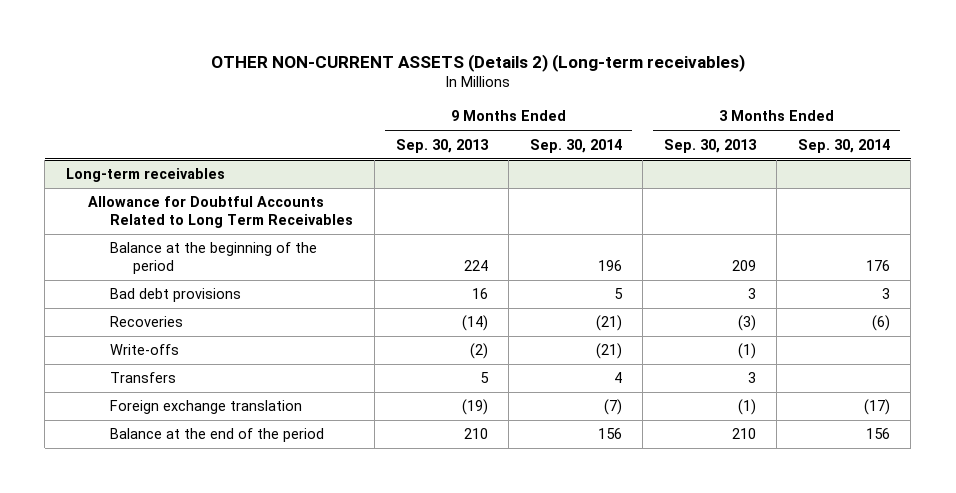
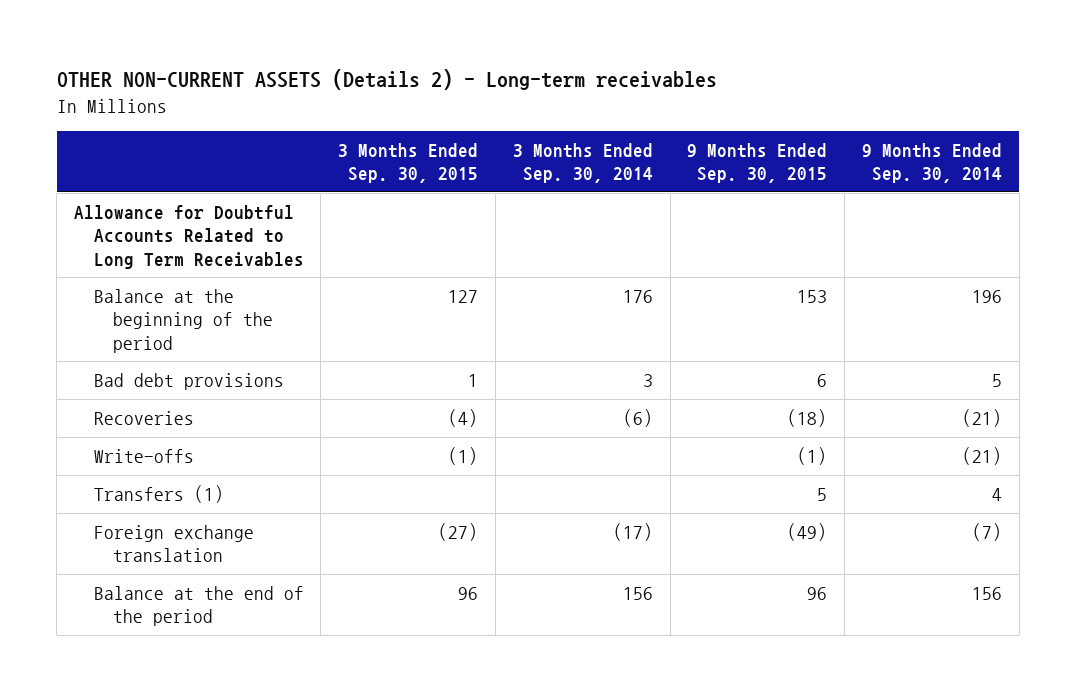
[210,53,745,72] OTHER NON-CURRENT ASSETS (Details 2) (Long-term receivables) -> [56,69,717,91] OTHER NON-CURRENT ASSETS (Details 2) - Long-term receivables
[395,138,489,153] Sep. 30, 2013 -> none
[663,138,757,153] Sep. 30, 2013 -> none
none -> [338,142,479,183] 3 Months Ended Sep. 30, 2015
none -> [687,142,828,183] 9 Months Ended Sep. 30, 2015
[66,168,226,183] Long-term receivables -> none
[110,372,177,384] Transfers -> [93,484,224,503] Transfers (1)

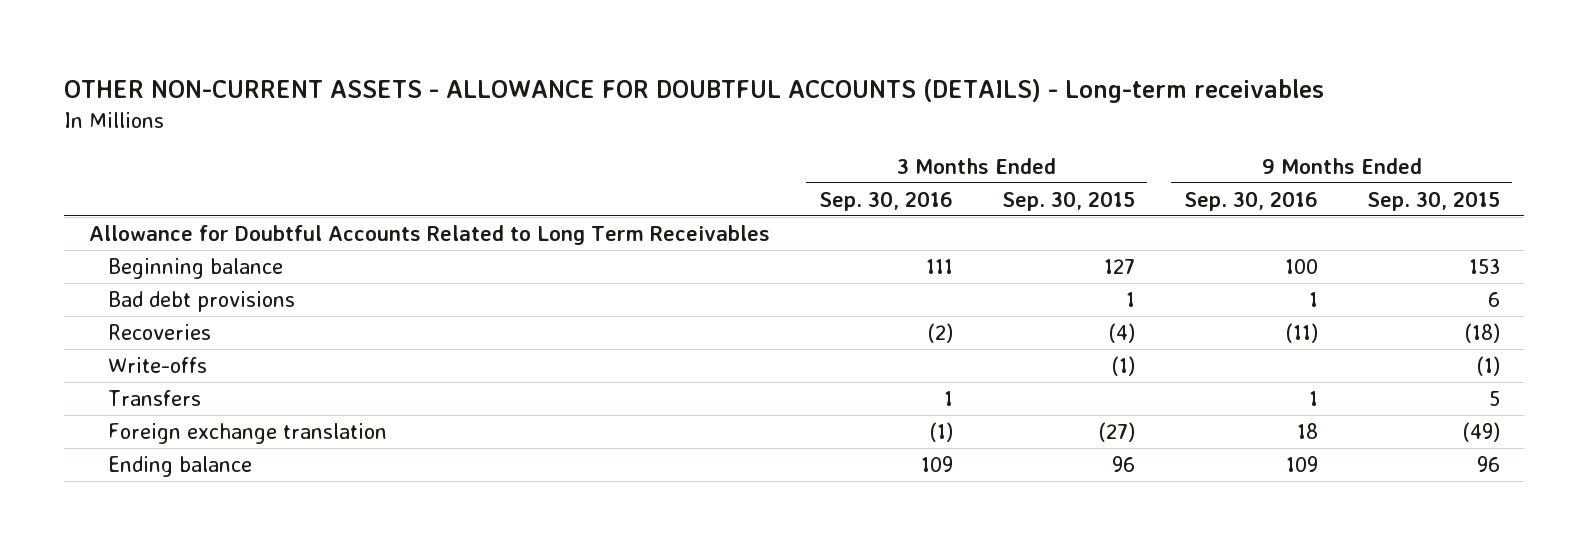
[56,69,717,91] OTHER NON-CURRENT ASSETS (Details 2) - Long-term receivables -> [64,79,1325,104] OTHER NON-CURRENT ASSETS - ALLOWANCE FOR DOUBTFUL ACCOUNTS (DETAILS) - Long-term receivables
[512,142,653,183] 3 Months Ended Sep. 30, 2014 -> none
[862,142,1003,183] 9 Months Ended Sep. 30, 2014 -> none
none -> [818,190,953,211] Sep. 30, 2016
none -> [1183,190,1318,211] Sep. 30, 2016
[93,288,274,353] Balance at the beginning of the period -> [108,257,284,279] Beginning balance
[93,484,224,503] Transfers (1) -> [108,389,202,406] Transfers
[93,585,304,627] Balance at the end of the period -> [108,455,253,477] Ending balance

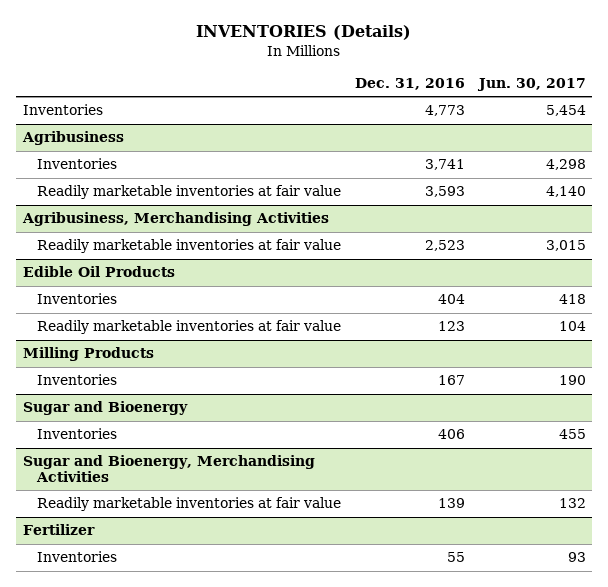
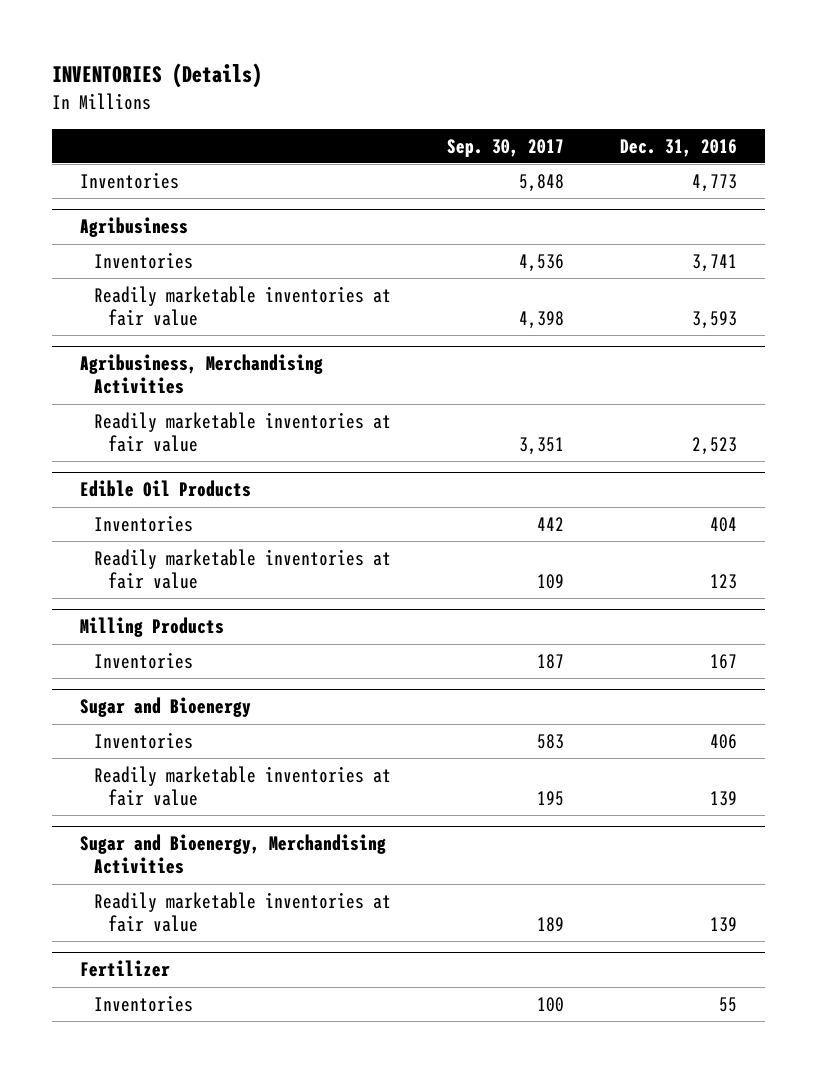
[476,78,586,92] Jun. 30, 2017 -> none
none -> [446,138,564,157] Sep. 30, 2017
none -> [93,765,391,806] Readily marketable inventories at fair value

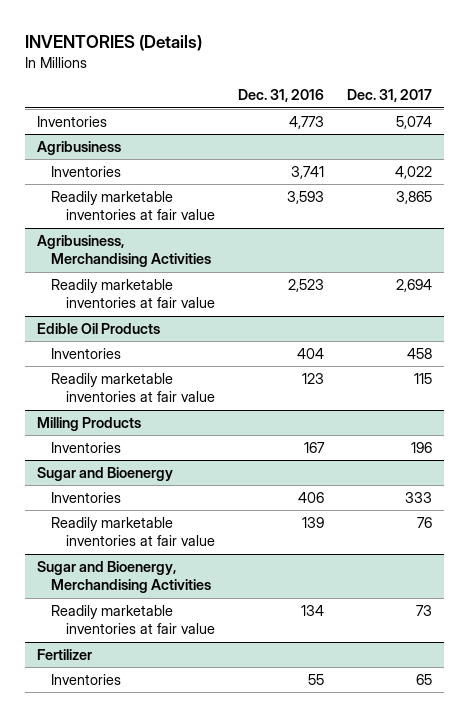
[446,138,564,157] Sep. 30, 2017 -> none
none -> [347,89,433,103] Dec. 31, 2017
[709,916,737,932] 139 -> [300,605,324,617] 134

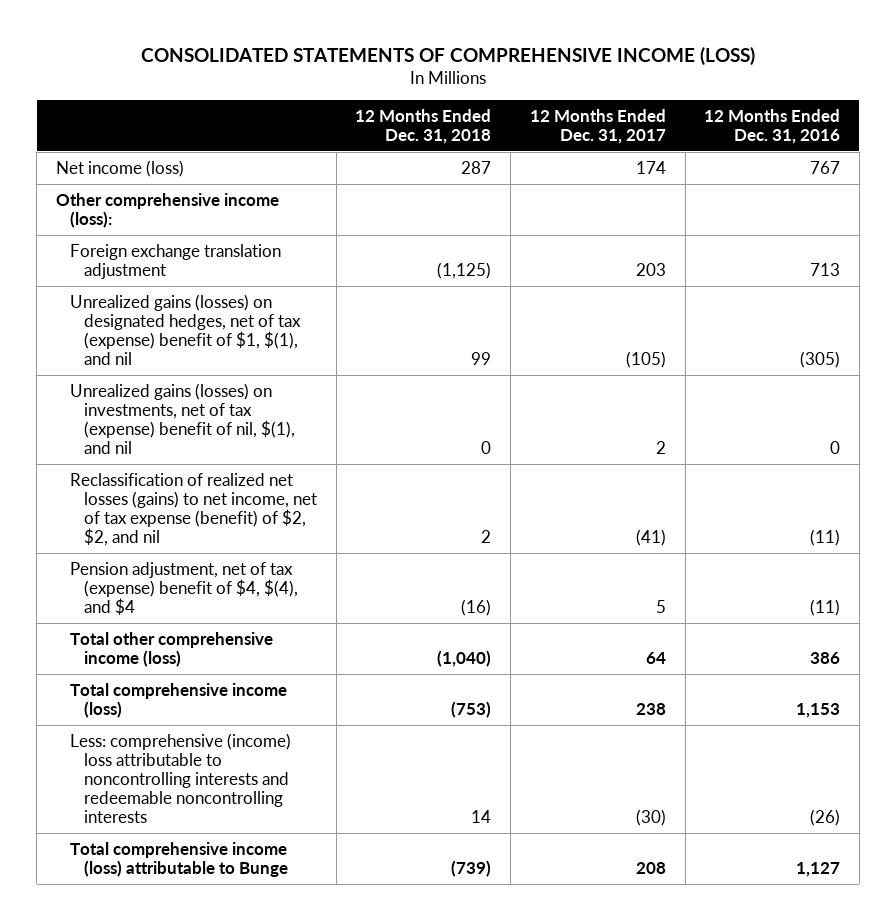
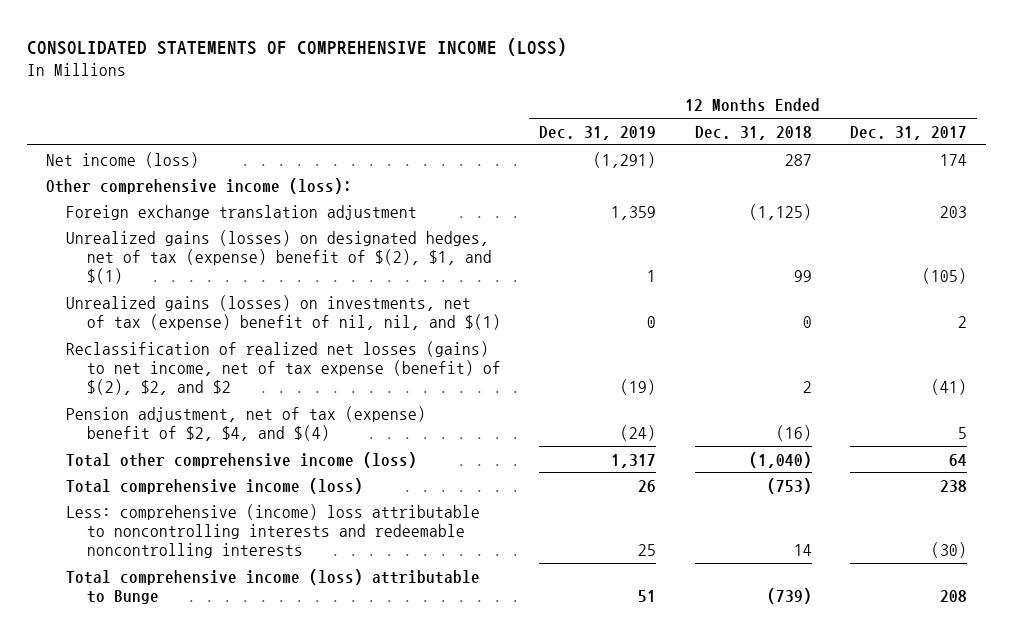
[704,108,841,144] 12 Months Ended Dec. 31, 2016 -> none
none -> [539,125,657,140] Dec. 31, 2019
[69,293,302,365] Unrealized gains (losses) on designated hedges, net of tax (expense) benefit of $1, $(1), and nil -> [66,229,492,285] Unrealized gains (losses) on designated hedges, net of tax (expense) benefit of $(2), $1, and $(1)
[69,382,296,454] Unrealized gains (losses) on investments, net of tax (expense) benefit of nil, $(1), and nil -> [66,294,501,330] Unrealized gains (losses) on investments, net of tax (expense) benefit of nil, nil, and $(1)
[69,472,318,546] Reclassification of realized net losses (gains) to net income, net of tax expense (benefit) of $2, $2, and nil -> [66,340,501,396] Reclassification of realized net losses (gains) to net income, net of tax expense (benefit) of $(2), $2, and $2
[69,561,299,615] Pension adjustment, net of tax (expense) benefit of $4, $(4), and $4 -> [66,405,427,441] Pension adjustment, net of tax (expense) benefit of $2, $4, and $(4)

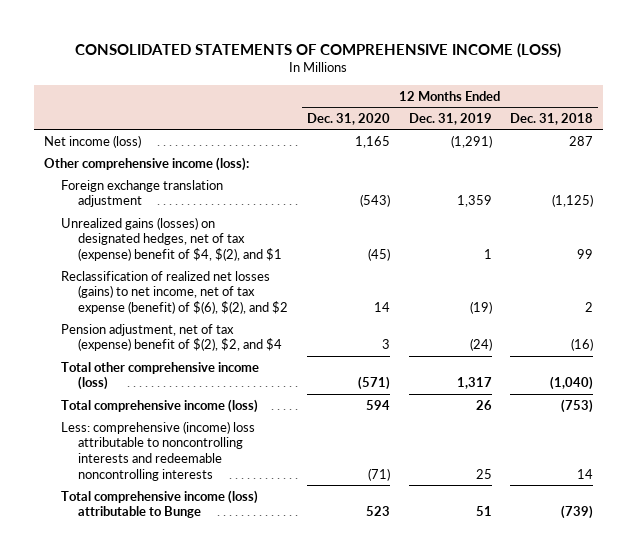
[850,125,968,140] Dec. 31, 2017 -> none
none -> [306,113,390,126] Dec. 31, 2020
[66,294,501,330] Unrealized gains (losses) on investments, net of tax (expense) benefit of nil, nil, and $(1) -> none
[66,229,492,285] Unrealized gains (losses) on designated hedges, net of tax (expense) benefit of $(2), $1, and $(1) -> [60,216,283,261] Unrealized gains (losses) on designated hedges, net of tax (expense) benefit of $4, $(2), and $1
[66,340,501,396] Reclassification of realized net losses (gains) to net income, net of tax expense (benefit) of $(2), $2, and $2 -> [60,270,289,314] Reclassification of realized net losses (gains) to net income, net of tax expense (benefit) of $(6), $(2), and $2
[66,405,427,441] Pension adjustment, net of tax (expense) benefit of $2, $4, and $(4) -> [60,323,283,352] Pension adjustment, net of tax (expense) benefit of $(2), $2, and $4

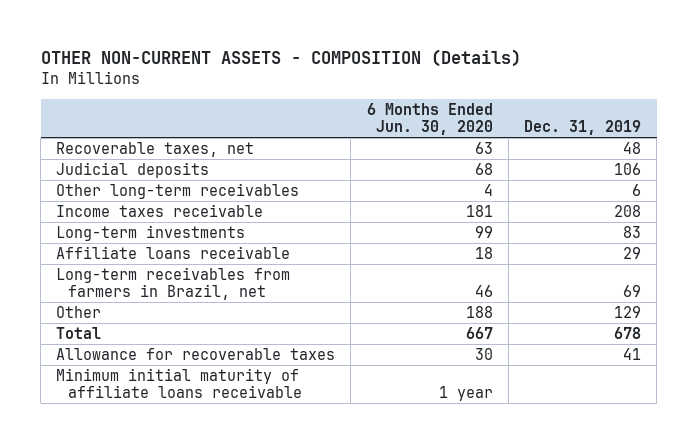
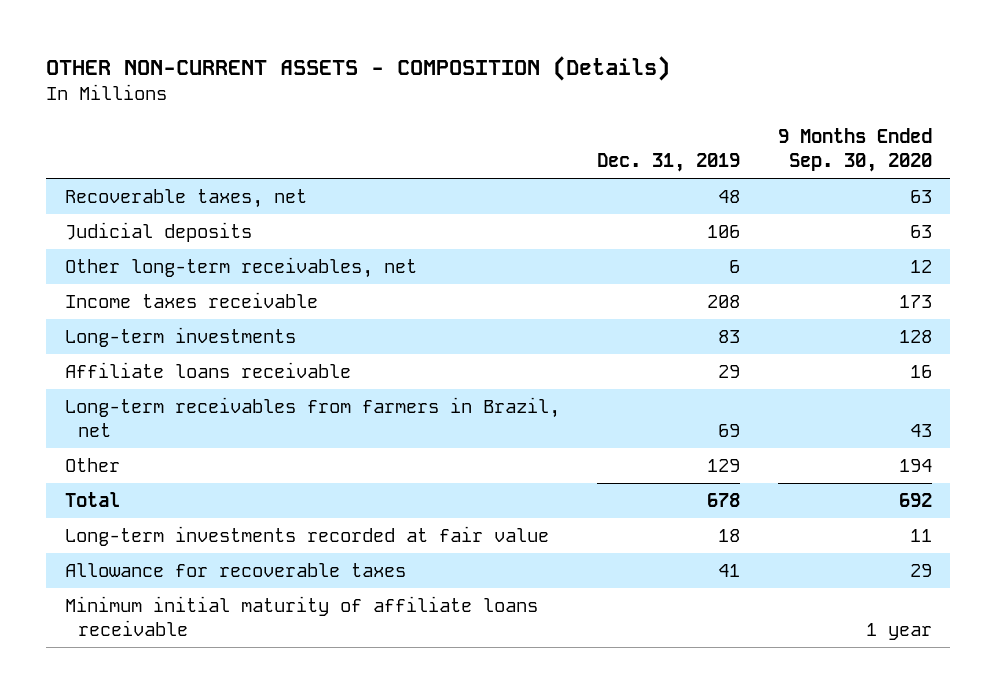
[366,102,493,136] 6 Months Ended Jun. 30, 2020 -> none
none -> [777,128,932,173] 9 Months Ended Sep. 30, 2020
[56,182,300,199] Other long-term receivables -> [64,257,417,279] Other long-term receivables, net
none -> [64,526,549,547] Long-term investments recorded at fair value

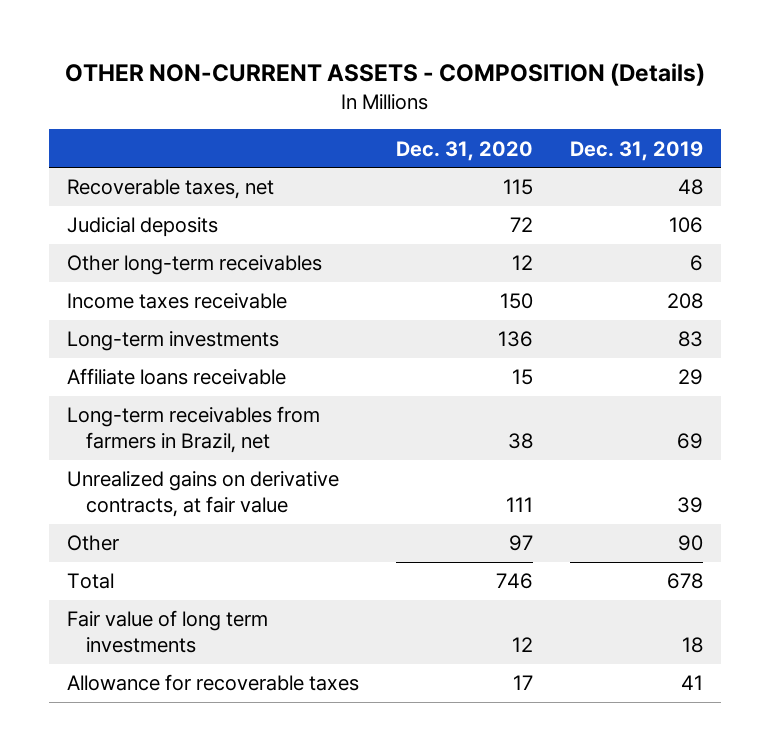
[777,128,932,173] 9 Months Ended Sep. 30, 2020 -> none
none -> [396,140,534,161] Dec. 31, 2020
[64,257,417,279] Other long-term receivables, net -> [67,255,323,276] Other long-term receivables
none -> [67,471,340,518] Unrealized gains on derivative contracts, at fair value
[707,459,741,473] 129 -> [677,535,703,552] 90
[64,526,549,547] Long-term investments recorded at fair value -> [67,610,269,654] Fair value of long term investments
[64,596,538,637] Minimum initial maturity of affiliate loans receivable -> none

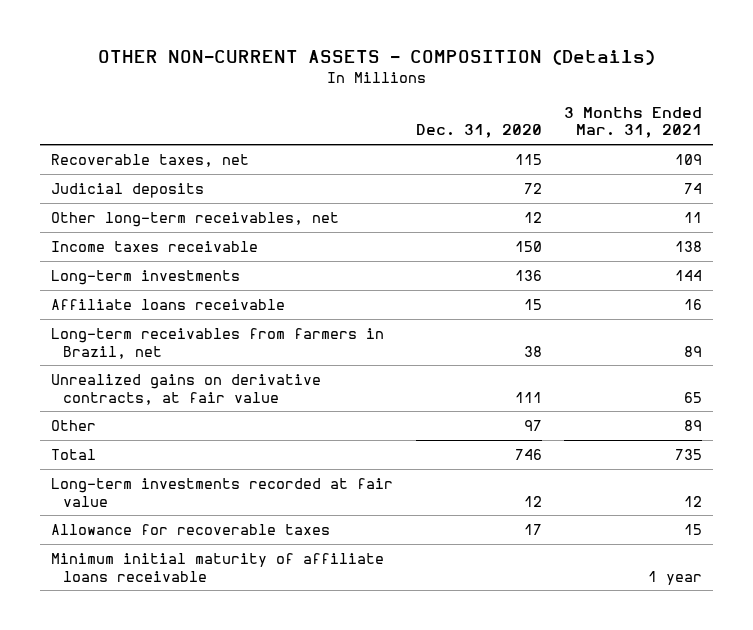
[569,140,703,161] Dec. 31, 2019 -> none
none -> [563,106,702,139] 3 Months Ended Mar. 31, 2021
[67,255,323,276] Other long-term receivables -> [51,212,340,228] Other long-term receivables, net
[67,610,269,654] Fair value of long term investments -> [51,478,394,507] Long-term investments recorded at fair value
none -> [51,553,385,582] Minimum initial maturity of affiliate loans receivable

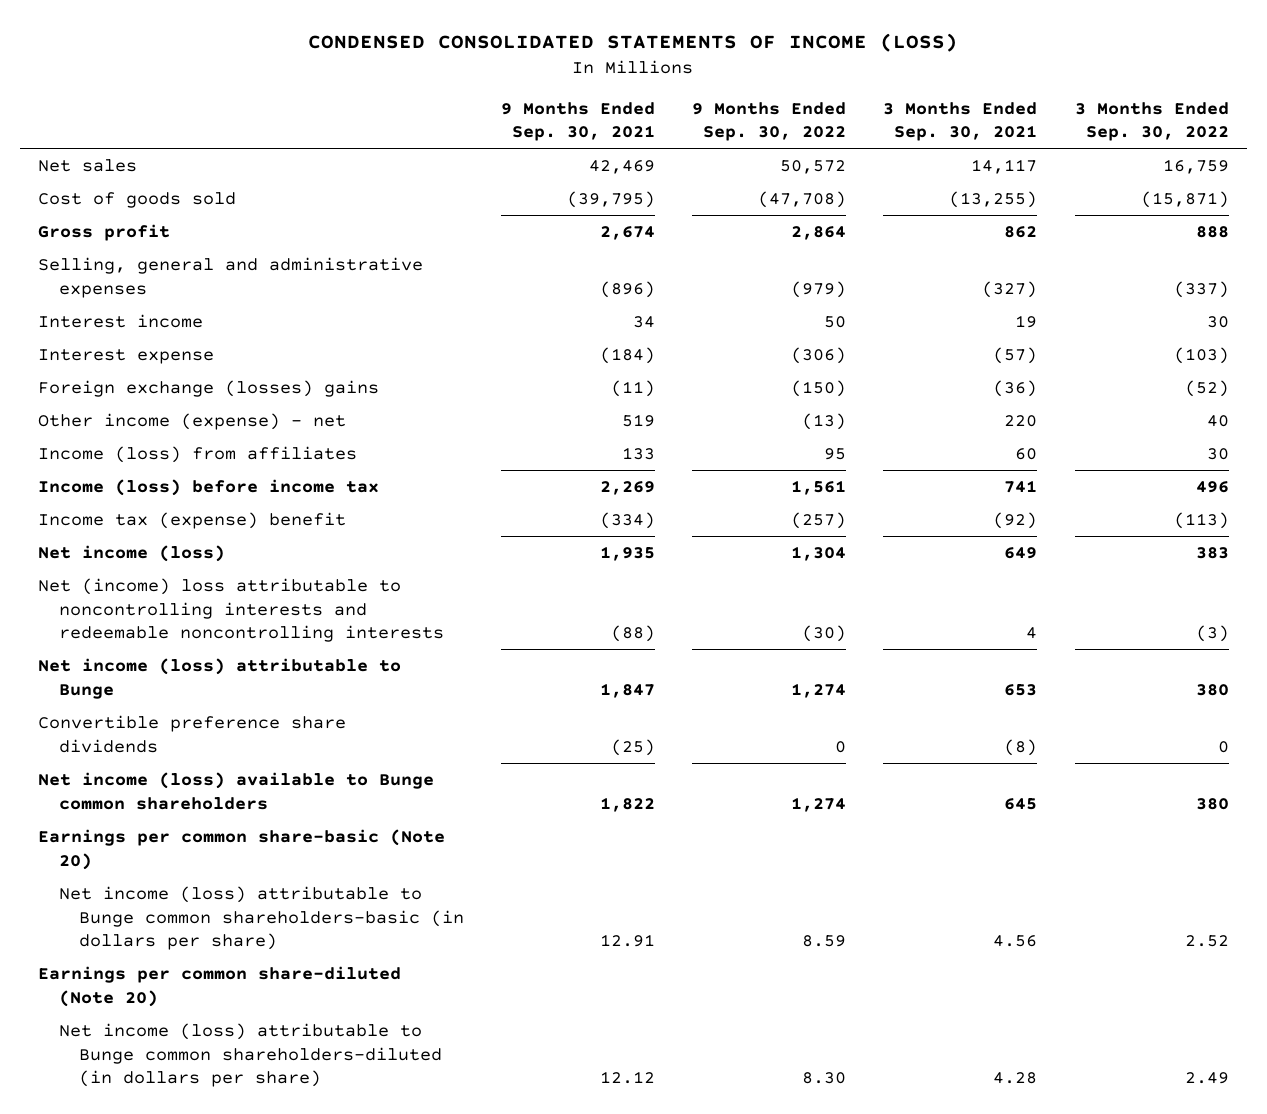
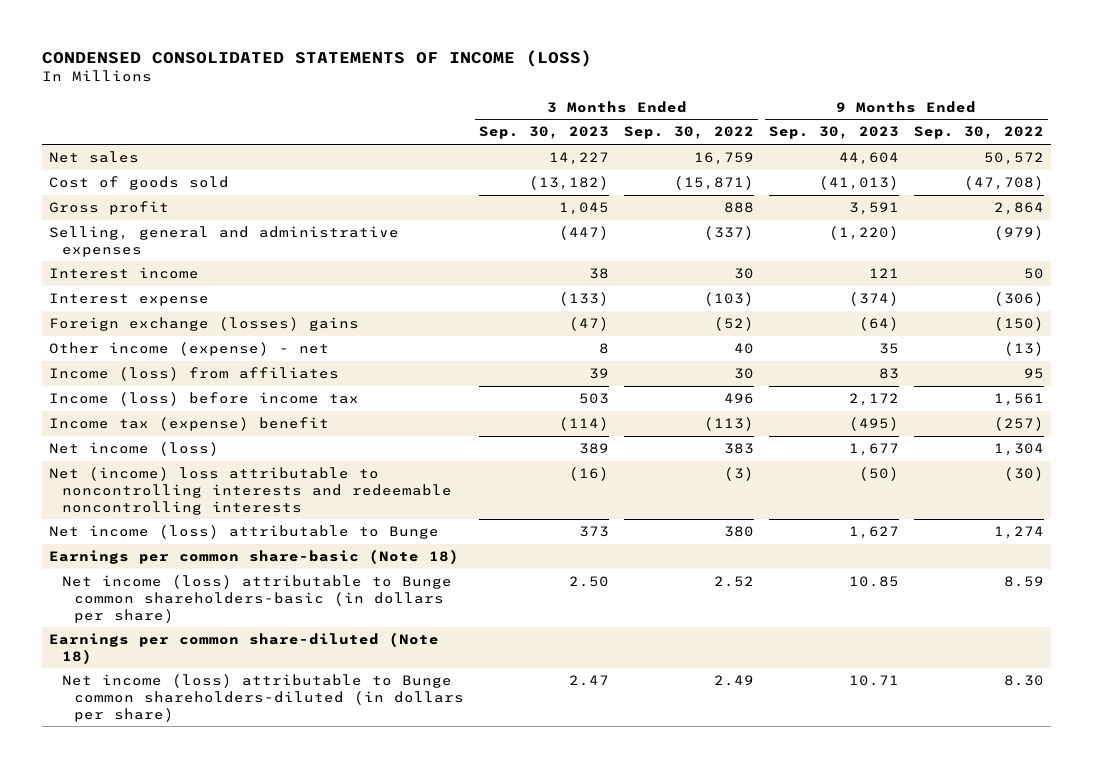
[501,101,656,142] 9 Months Ended Sep. 30, 2021 -> none
[883,101,1038,142] 3 Months Ended Sep. 30, 2021 -> none
none -> [479,126,610,140] Sep. 30, 2023
none -> [768,126,899,140] Sep. 30, 2023
[38,714,347,753] Convertible preference share dividends -> none
[38,771,435,810] Net income (loss) available to Bunge common shareholders -> none
[38,828,446,870] Earnings per common share-basic (Note 20) -> [49,549,460,565] Earnings per common share-basic (Note 18)
[38,965,402,1007] Earnings per common share-diluted (Note 20) -> [49,632,440,664] Earnings per common share-diluted (Note 18)

